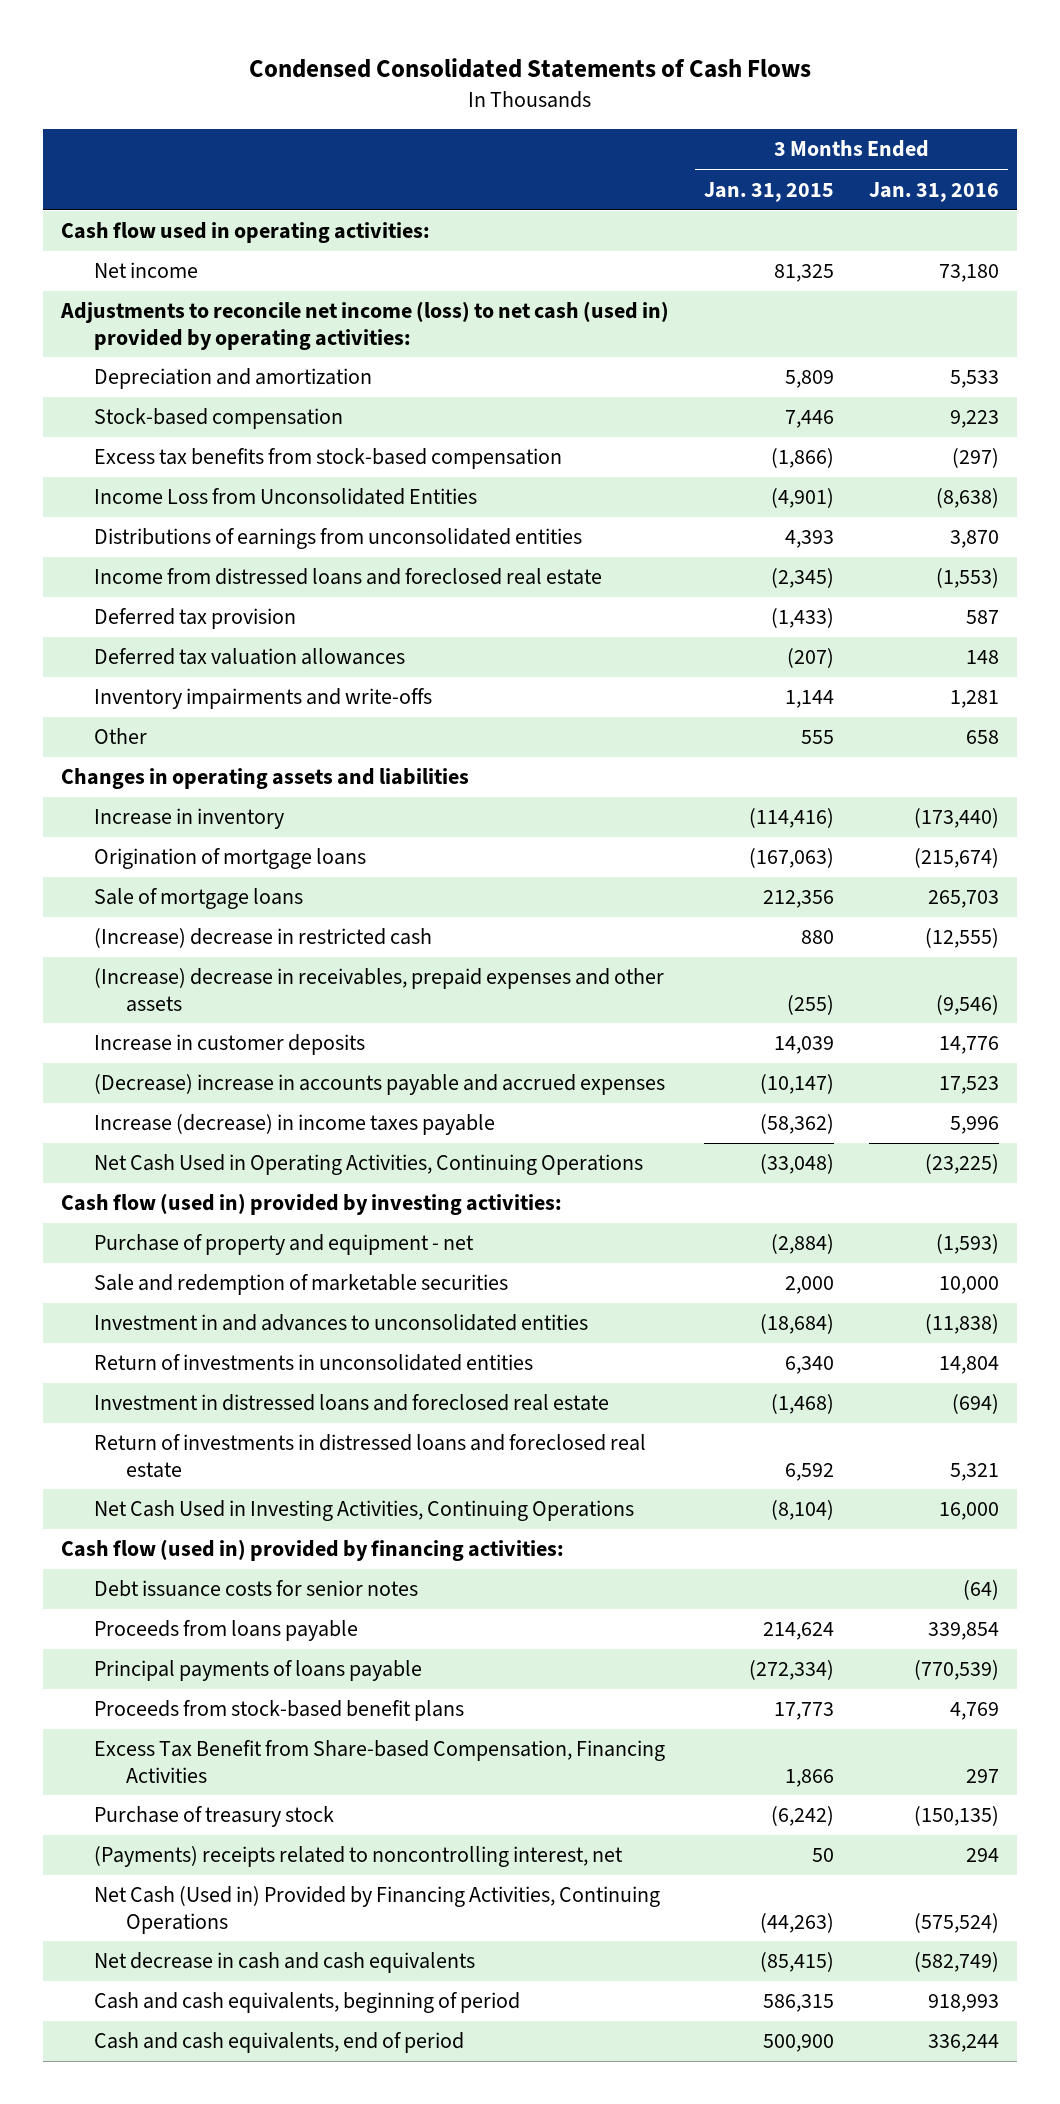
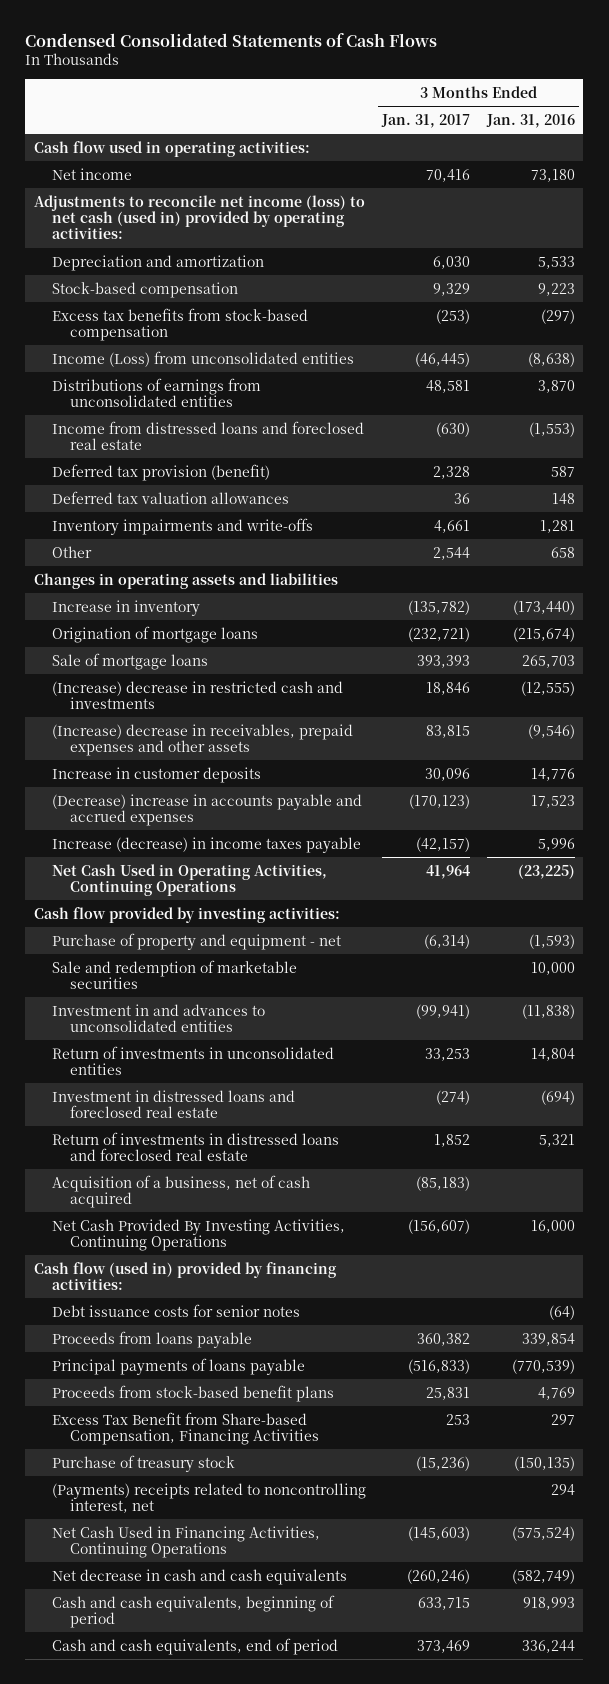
[704,181,835,202] Jan. 31, 2015 -> none
none -> [381,113,471,128] Jan. 31, 2017
[93,488,477,506] Income Loss from Unconsolidated Entities -> [51,350,354,367] Income (Loss) from unconsolidated entities
[93,608,296,630] Deferred tax provision -> [51,463,270,481] Deferred tax provision (benefit)
[93,928,432,949] (Increase) decrease in restricted cash -> [51,680,343,709] (Increase) decrease in restricted cash and investments
[60,1193,562,1216] Cash flow (used in) provided by investing activities: -> [33,906,340,923] Cash flow provided by investing activities:
none -> [51,1174,310,1208] Acquisition of a business, net of cash acquired
[93,1500,634,1522] Net Cash Used in Investing Activities, Continuing Operations -> [51,1218,345,1251] Net Cash Provided By Investing Activities, Continuing Operations
[93,1886,660,1934] Net Cash (Used in) Provided by Financing Activities, Continuing Operations -> [51,1525,320,1558] Net Cash Used in Financing Activities, Continuing Operations

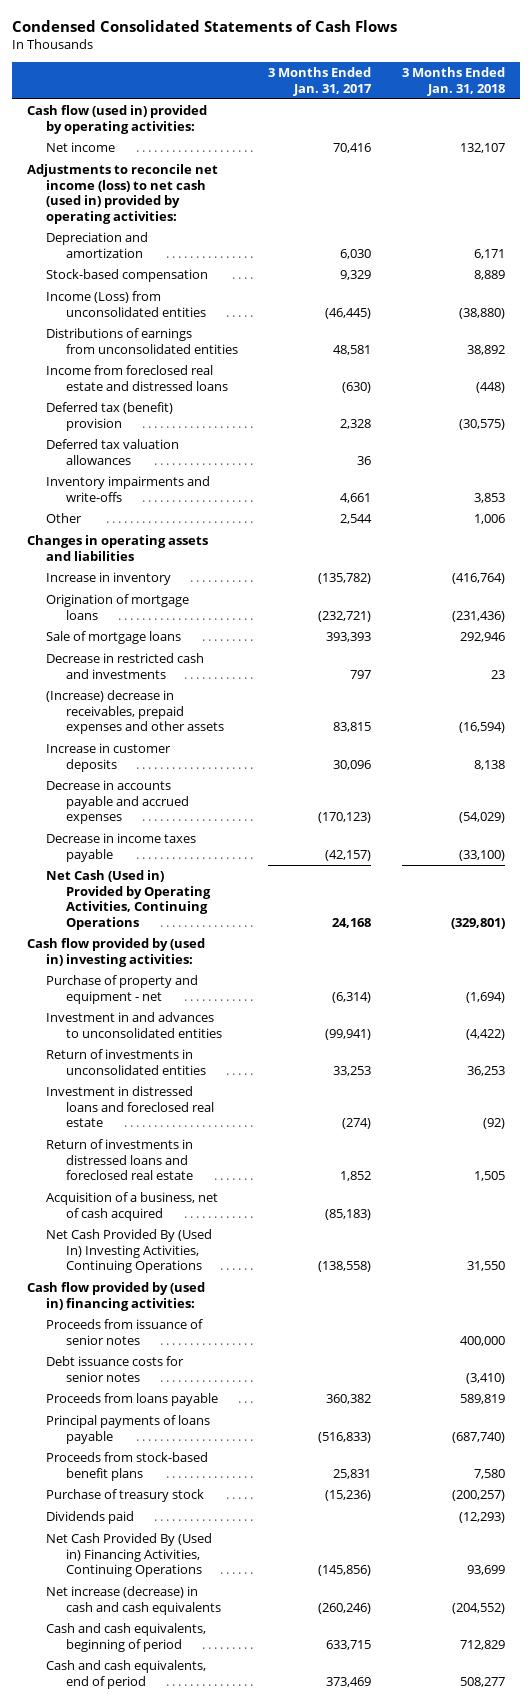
[486,113,576,128] Jan. 31, 2016 -> none
none -> [401,67,505,96] 3 Months Ended Jan. 31, 2018
[33,140,310,157] Cash flow used in operating activities: -> [26,105,207,134] Cash flow (used in) provided by operating activities:
[51,307,308,341] Excess tax benefits from stock-based compensation -> none
[51,420,364,450] Income from distressed loans and foreclosed real estate -> [46,365,229,391] Income from foreclosed real estate and distressed loans
[51,463,270,481] Deferred tax provision (benefit) -> [46,402,174,431] Deferred tax (benefit) provision
[51,680,343,709] (Increase) decrease in restricted cash and investments -> [46,653,205,679] Decrease in restricted cash and investments
[426,681,471,695] 18,846 -> [350,669,372,679] 797
[51,793,362,826] (Decrease) increase in accounts payable and accrued expenses -> [46,780,190,825] Decrease in accounts payable and accrued expenses
[51,836,361,853] Increase (decrease) in income taxes payable -> [46,833,197,862] Decrease in income taxes payable
[51,863,327,896] Net Cash Used in Operating Activities, Continuing Operations -> [46,870,212,930] Net Cash (Used in) Provided by Operating Activities, Continuing Operations
[426,864,471,879] 41,964 -> [332,917,372,928] 24,168
[33,906,340,923] Cash flow provided by investing activities: -> [26,938,205,967] Cash flow provided by (used in) investing activities:
[51,959,297,989] Sale and redemption of marketable securities -> none
[51,1218,345,1251] Net Cash Provided By Investing Activities, Continuing Operations -> [46,1229,213,1274] Net Cash Provided By (Used In) Investing Activities, Continuing Operations
[408,1218,471,1234] (156,607) -> [318,1261,372,1273] (138,558)
[33,1261,337,1290] Cash flow (used in) provided by financing activities: -> [26,1282,205,1311] Cash flow provided by (used in) financing activities:
none -> [46,1319,204,1345] Proceeds from issuance of senior notes
[51,1411,319,1445] Excess Tax Benefit from Share-based Compensation, Financing Activities -> none
[51,1482,366,1513] (Payments) receipts related to noncontrolling interest, net -> none
none -> [46,1511,135,1525] Dividends paid
[51,1525,320,1558] Net Cash Used in Financing Activities, Continuing Operations -> [46,1533,213,1578] Net Cash Provided By (Used in) Financing Activities, Continuing Operations
[408,1525,471,1541] (145,603) -> [318,1565,372,1577] (145,856)
[51,1568,347,1585] Net decrease in cash and cash equivalents -> [46,1586,222,1615] Net increase (decrease) in cash and cash equivalents

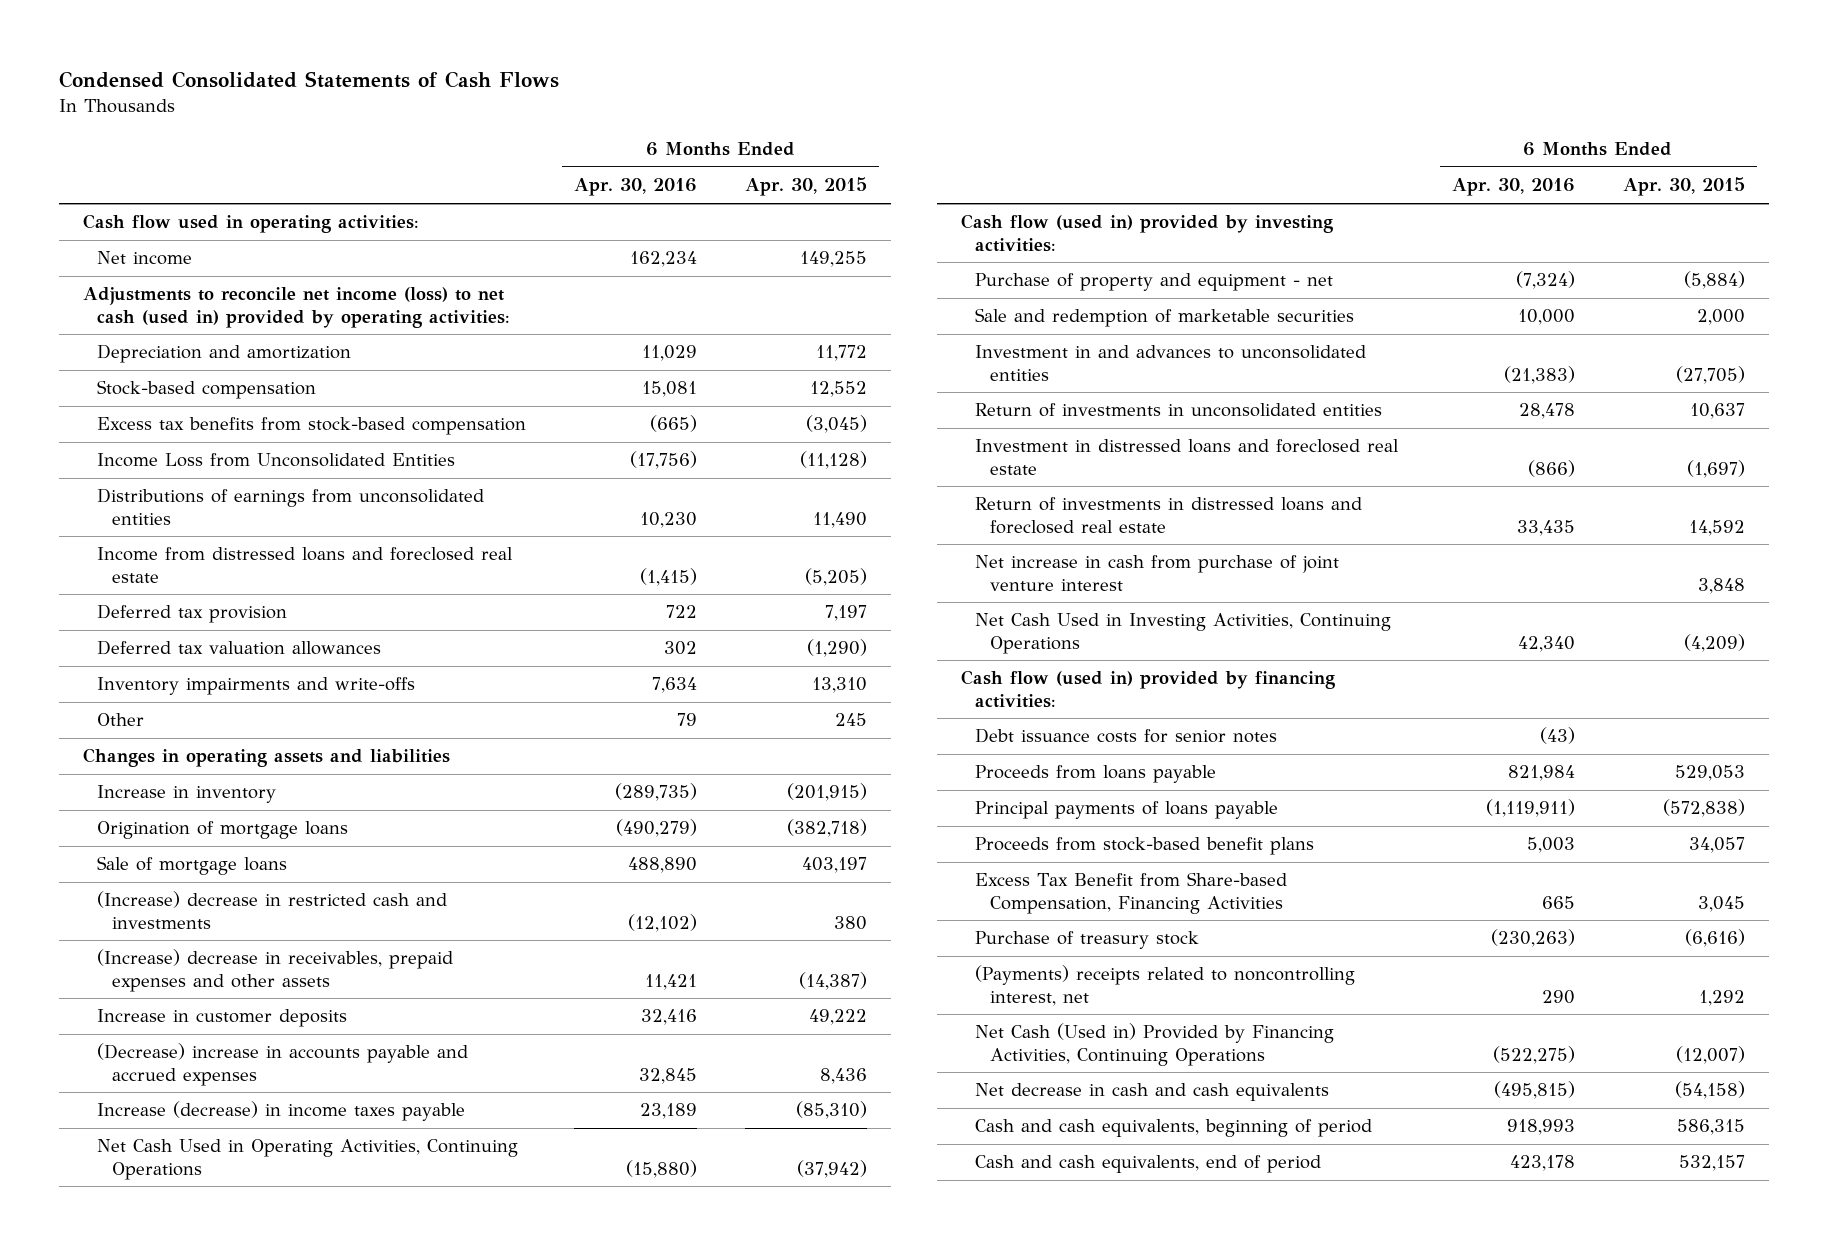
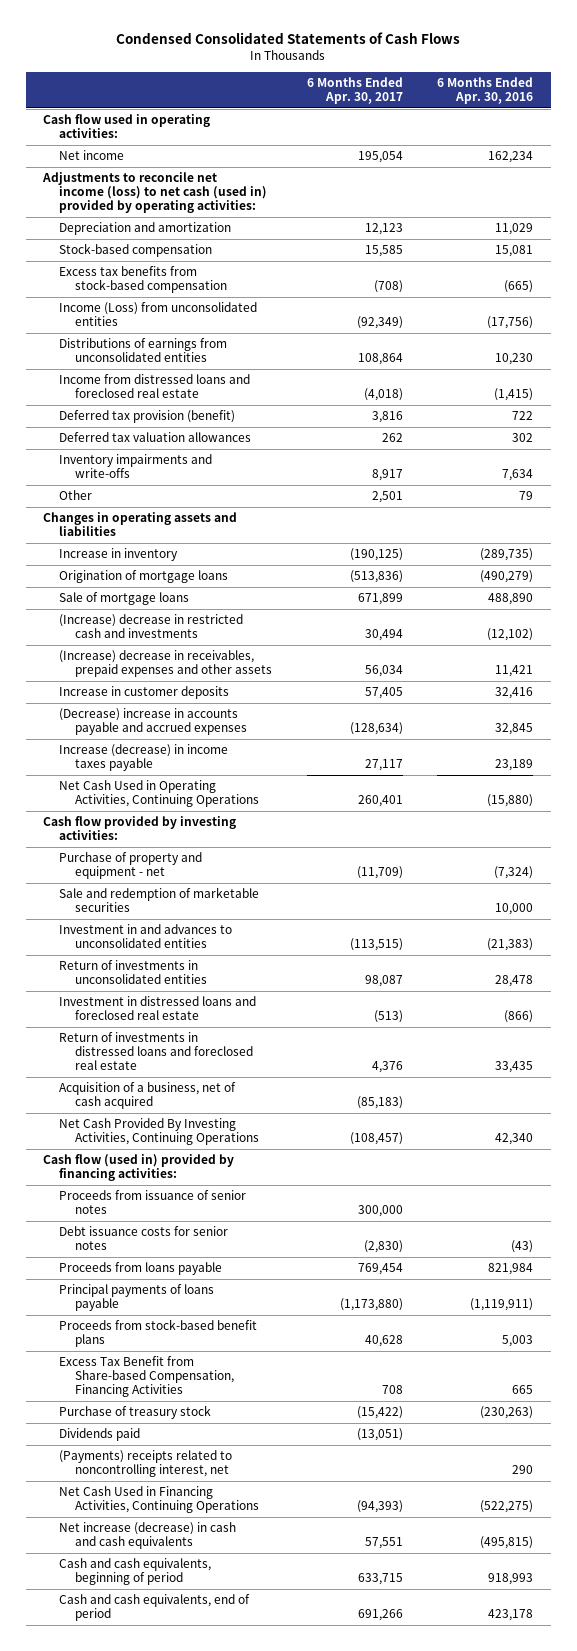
[745,177,868,197] Apr. 30, 2015 -> none
none -> [306,76,403,104] 6 Months Ended Apr. 30, 2017
[97,453,456,468] Income Loss from Unconsolidated Entities -> [59,302,258,327] Income (Loss) from unconsolidated entities
[97,604,288,624] Deferred tax provision -> [59,410,236,424] Deferred tax provision (benefit)
[960,214,1333,252] Cash flow (used in) provided by investing activities: -> [43,816,237,841] Cash flow provided by investing activities:
[975,555,1340,591] Net increase in cash from purchase of joint venture interest -> none
none -> [59,1082,237,1110] Acquisition of a business, net of cash acquired
[975,613,1392,654] Net Cash Used in Investing Activities, Continuing Operations -> [59,1118,259,1146] Net Cash Provided By Investing Activities, Continuing Operations
none -> [59,1190,247,1215] Proceeds from issuance of senior notes
none -> [59,1428,141,1442] Dividends paid
[975,1023,1335,1066] Net Cash (Used in) Provided by Financing Activities, Continuing Operations -> [59,1486,259,1514] Net Cash Used in Financing Activities, Continuing Operations
[975,1083,1330,1102] Net decrease in cash and cash equivalents -> [59,1522,237,1550] Net increase (decrease) in cash and cash equivalents

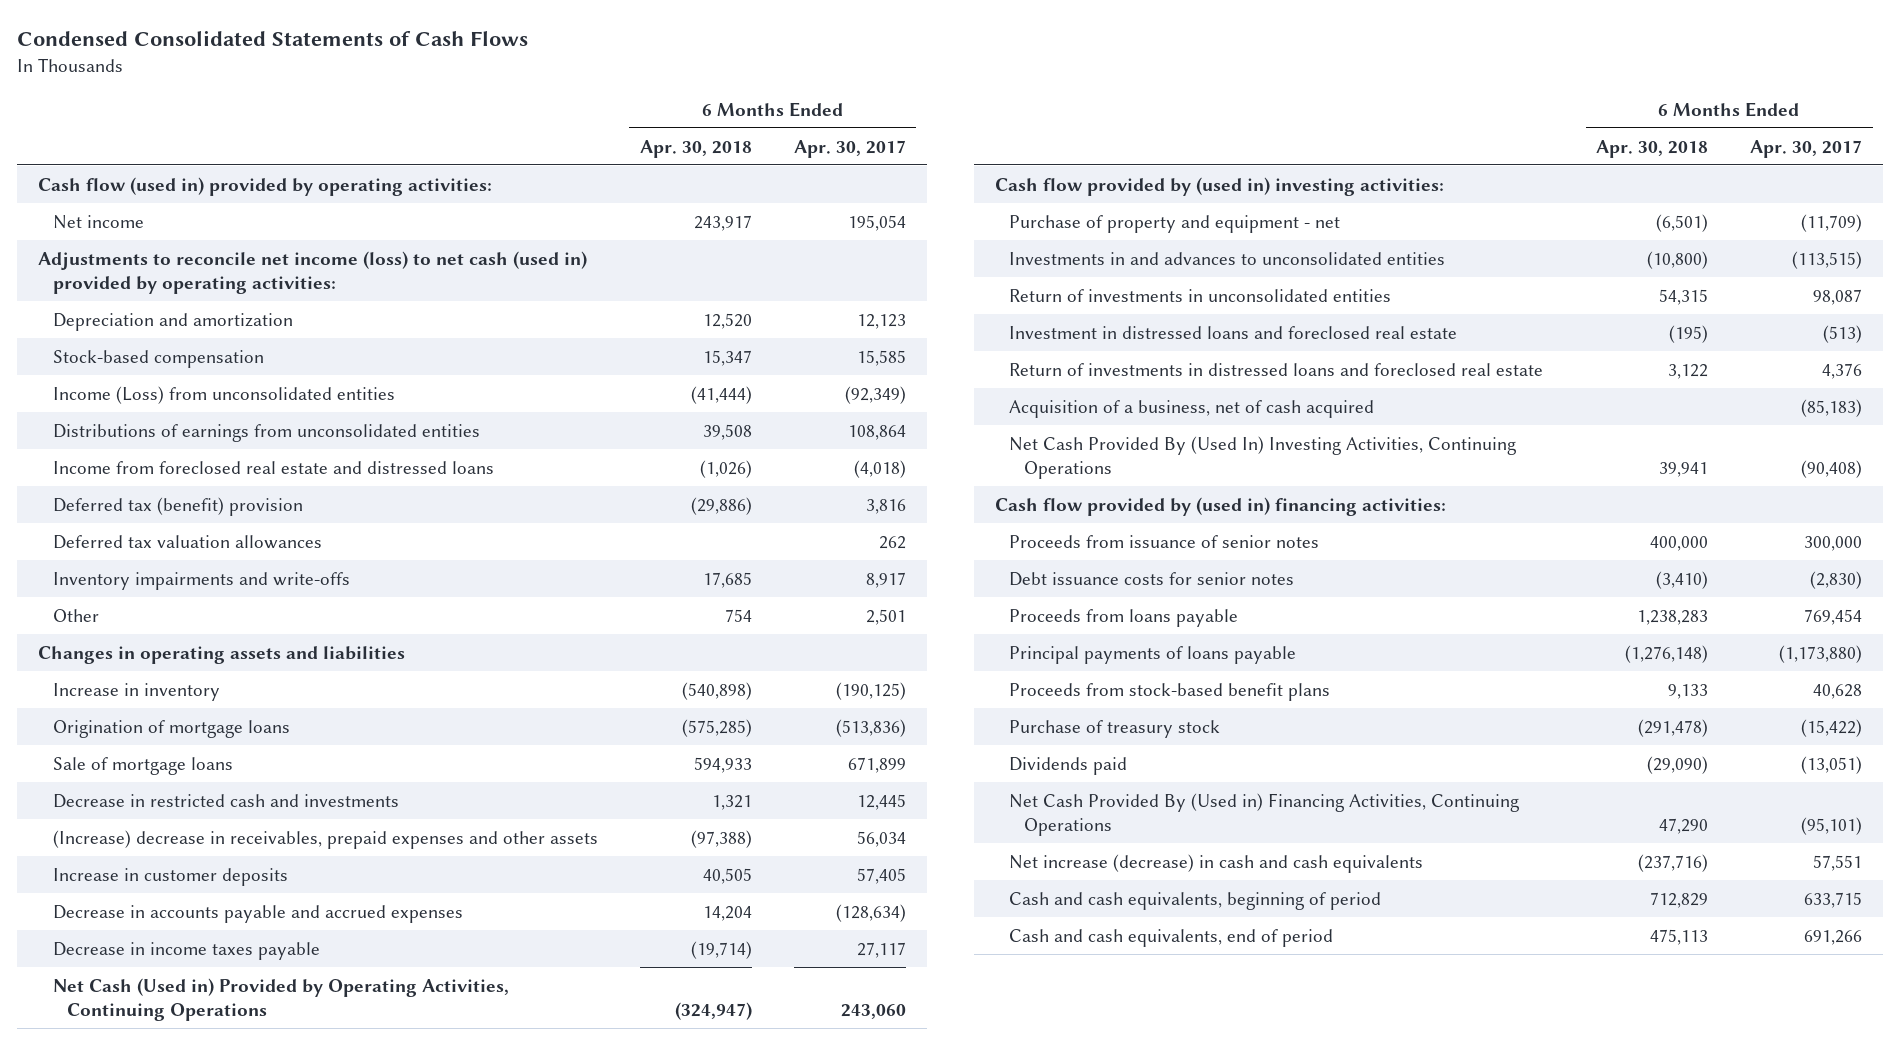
[437,76,534,104] 6 Months Ended Apr. 30, 2016 -> none
none -> [639,139,752,158] Apr. 30, 2018
[43,114,211,139] Cash flow used in operating activities: -> [38,176,493,196] Cash flow (used in) provided by operating activities:
[59,266,227,294] Excess tax benefits from stock-based compensation -> none
[59,374,251,399] Income from distressed loans and foreclosed real estate -> [52,460,494,474] Income from foreclosed real estate and distressed loans
[59,410,236,424] Deferred tax provision (benefit) -> [52,496,303,516] Deferred tax (benefit) provision
[59,614,244,639] (Increase) decrease in restricted cash and investments -> [52,793,399,808] Decrease in restricted cash and investments
[364,629,403,642] 30,494 -> [856,793,906,810] 12,445
[59,708,247,736] (Decrease) increase in accounts payable and accrued expenses -> [52,904,463,923] Decrease in accounts payable and accrued expenses
[59,744,229,772] Increase (decrease) in income taxes payable -> [52,941,320,960] Decrease in income taxes payable
[59,780,259,808] Net Cash Used in Operating Activities, Continuing Operations -> [52,977,509,1021] Net Cash (Used in) Provided by Operating Activities, Continuing Operations
[357,795,403,808] 260,401 -> [840,1003,906,1019] 243,060
[43,816,237,841] Cash flow provided by investing activities: -> [994,176,1444,196] Cash flow provided by (used in) investing activities:
[59,887,260,913] Sale and redemption of marketable securities -> none
[59,924,233,949] Investment in and advances to unconsolidated entities -> [1009,251,1446,265] Investments in and advances to unconsolidated entities
[59,1118,259,1146] Net Cash Provided By Investing Activities, Continuing Operations -> [1009,435,1517,479] Net Cash Provided By (Used In) Investing Activities, Continuing Operations
[349,1132,403,1146] (108,457) -> [1801,459,1863,478] (90,408)
[43,1154,235,1182] Cash flow (used in) provided by financing activities: -> [994,496,1446,516] Cash flow provided by (used in) financing activities:
[59,1356,234,1398] Excess Tax Benefit from Share-based Compensation, Financing Activities -> none
[59,1450,233,1478] (Payments) receipts related to noncontrolling interest, net -> none
[59,1486,259,1514] Net Cash Used in Financing Activities, Continuing Operations -> [1009,792,1520,836] Net Cash Provided By (Used in) Financing Activities, Continuing Operations
[356,1500,403,1514] (94,393) -> [1801,816,1863,835] (95,101)

